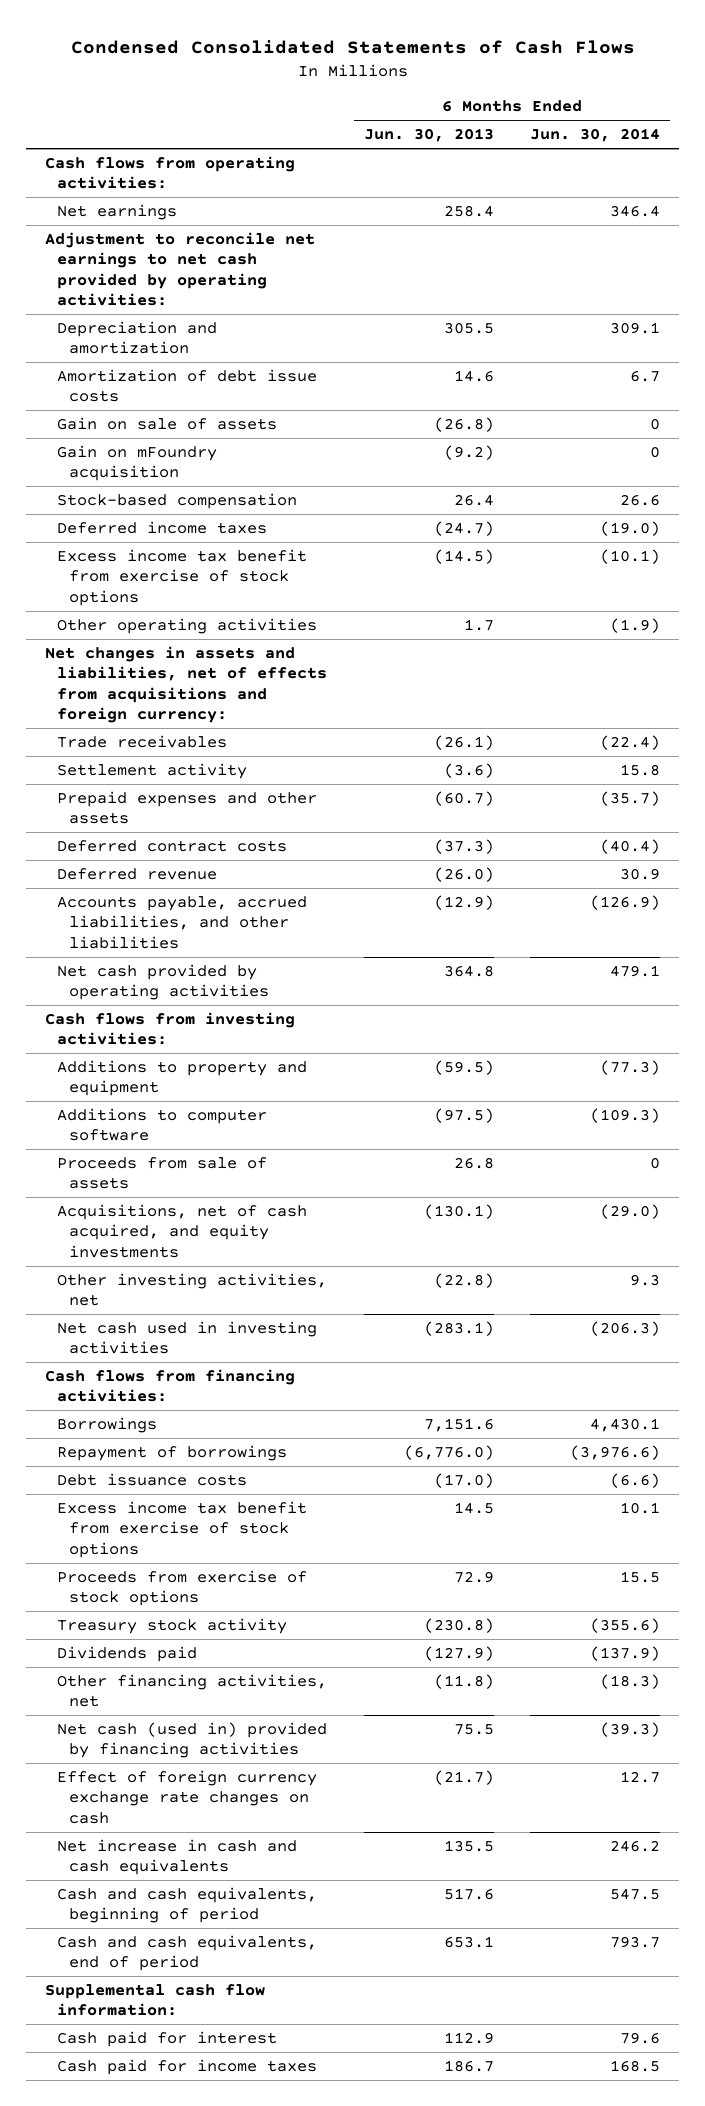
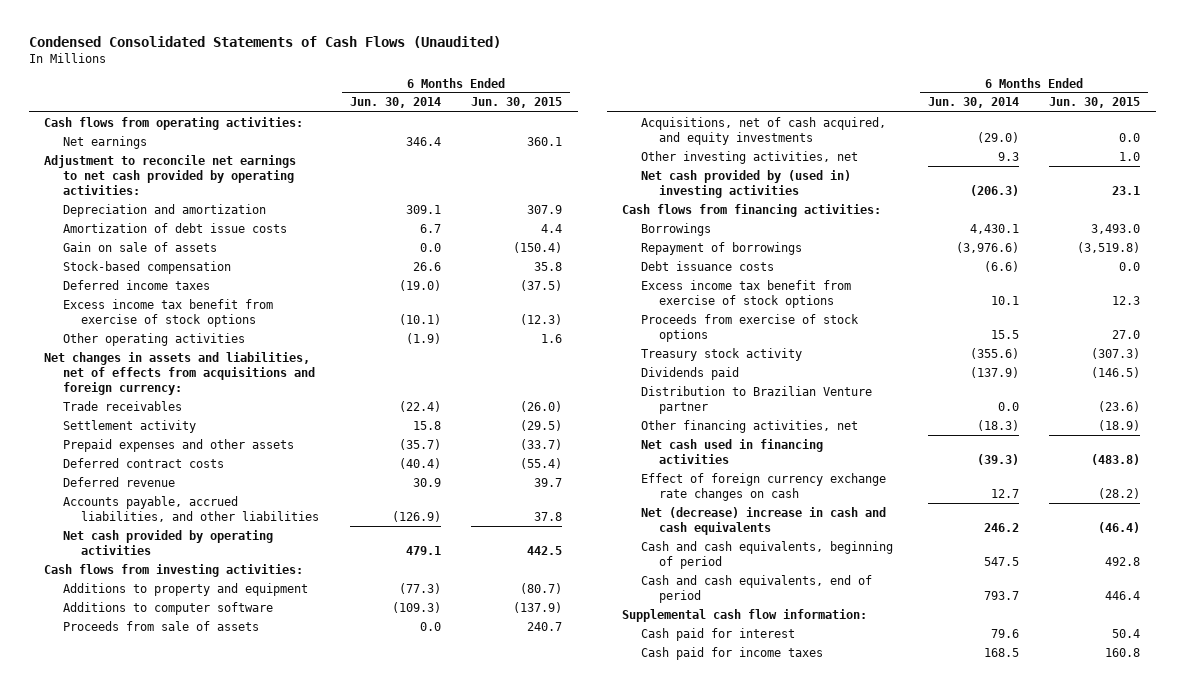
[70,39,635,54] Condensed Consolidated Statements of Cash Flows -> [28,35,501,48] Condensed Consolidated Statements of Cash Flows (Unaudited)
[363,128,494,143] Jun. 30, 2013 -> none
none -> [471,97,563,109] Jun. 30, 2015
[56,444,217,482] Gain on mFoundry acquisition -> none
[650,417,661,430] 0 -> [419,242,441,252] 0.0
[650,1156,661,1169] 0 -> [419,621,441,631] 0.0
[56,1320,317,1355] Net cash used in investing activities -> [640,169,851,198] Net cash provided by (used in) investing activities
none -> [640,385,872,414] Distribution to Brazilian Venture partner
[56,1721,327,1759] Net cash (used in) provided by financing activities -> [640,438,823,464] Net cash used in financing activities
[56,1838,297,1876] Net increase in cash and cash equivalents -> [640,506,886,535] Net (decrease) increase in cash and cash equivalents

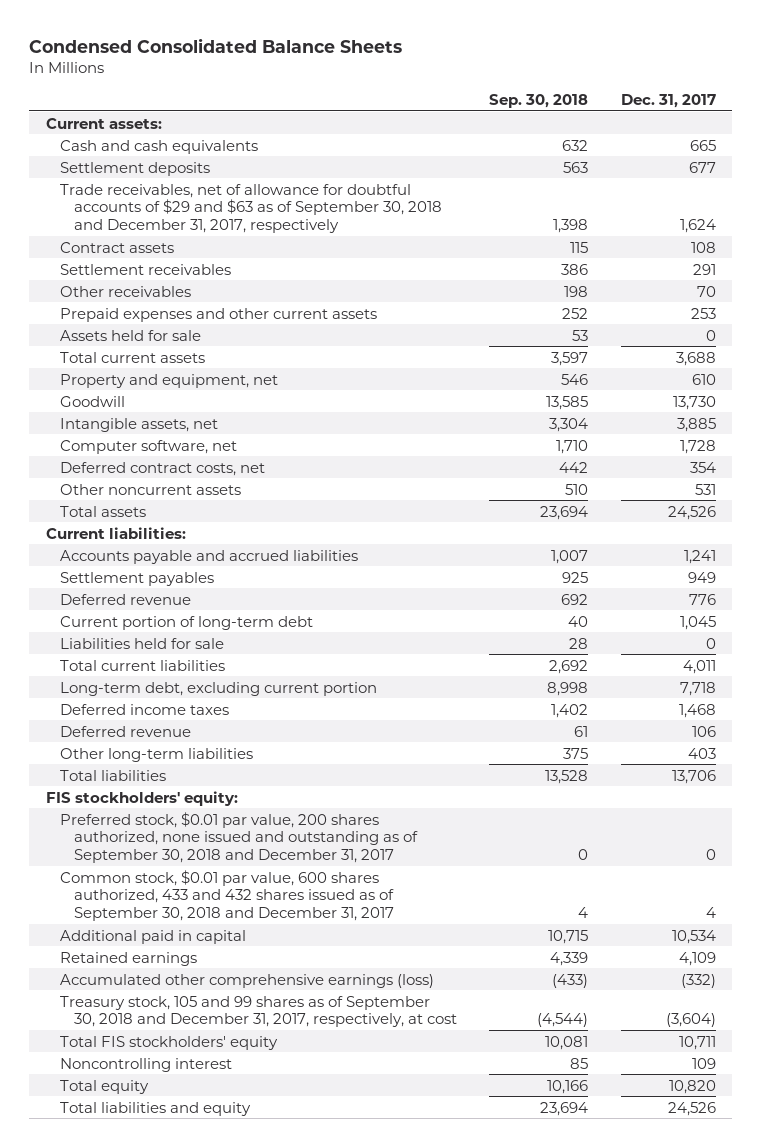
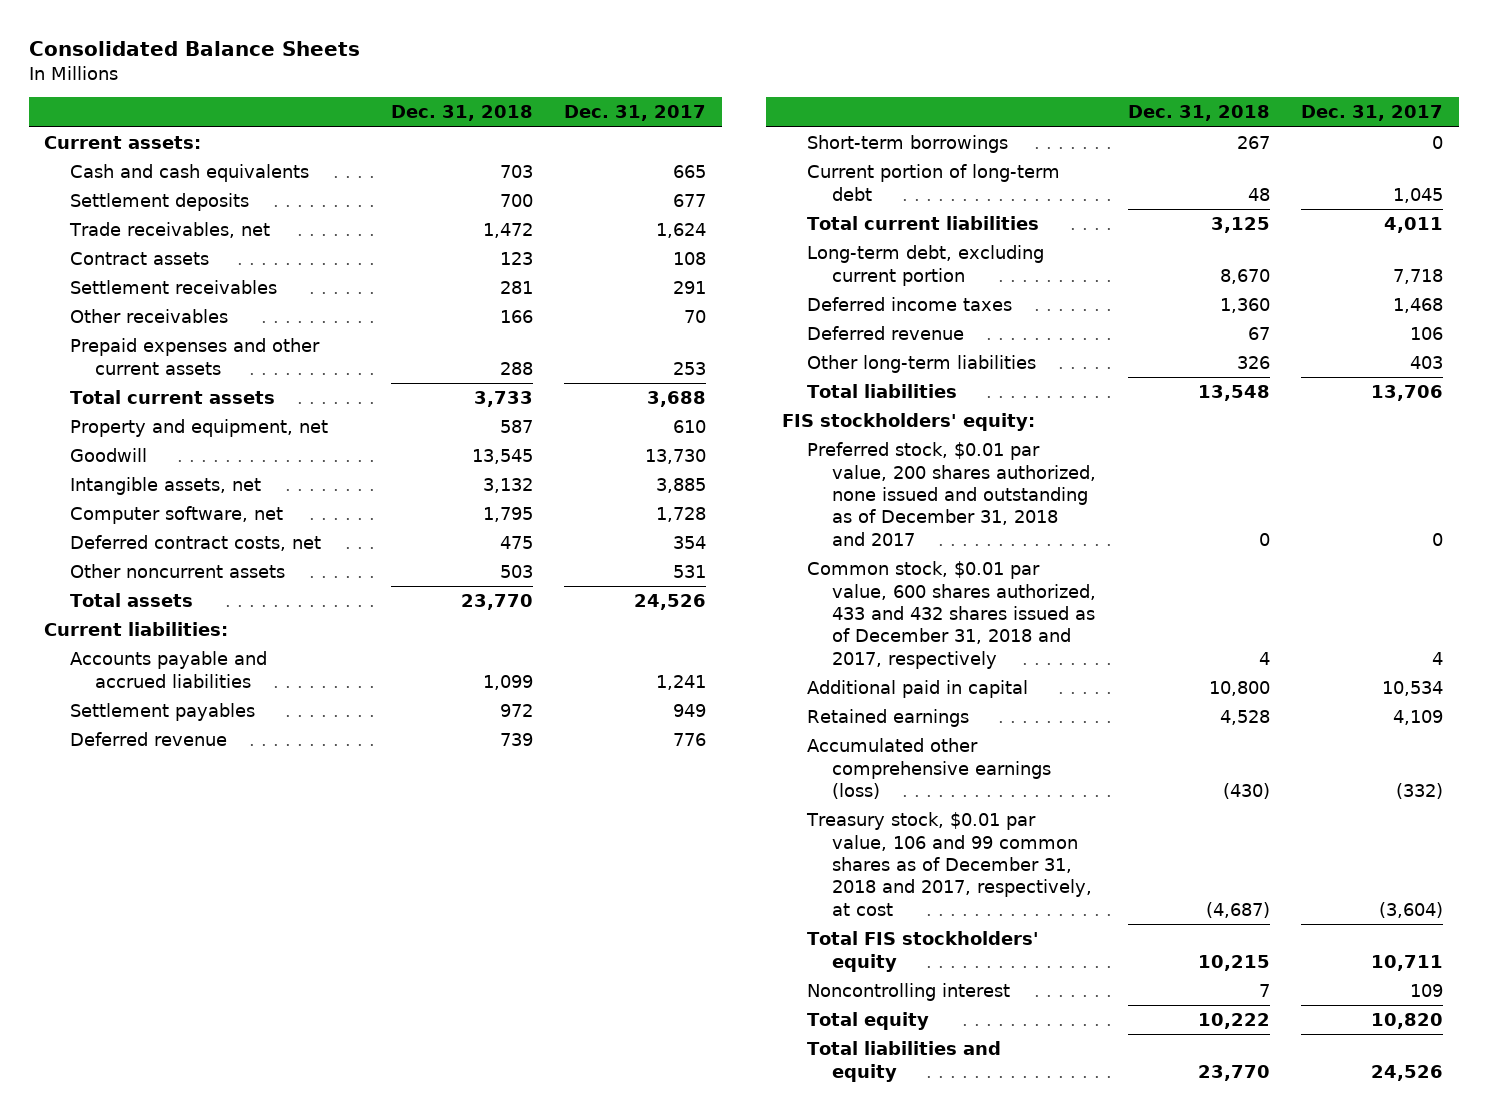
[29,37,403,53] Condensed Consolidated Balance Sheets -> [28,40,360,56] Consolidated Balance Sheets
[489,93,589,108] Sep. 30, 2018 -> none
none -> [390,105,533,122] Dec. 31, 2018
[59,183,442,234] Trade receivables, net of allowance for doubtful accounts of $29 and $63 as of September 30, 2018 and December 31, 2017, respectively -> [68,222,270,239] Trade receivables, net
[59,329,201,341] Assets held for sale -> none
none -> [806,135,1008,154] Short-term borrowings
[59,637,224,649] Liabilities held for sale -> none
[59,811,418,864] Preferred stock, $0.01 par value, 200 shares authorized, none issued and outstanding as of September 30, 2018 and December 31, 2017 -> [806,442,1097,546] Preferred stock, $0.01 par value, 200 shares authorized, none issued and outstanding as of December 31, 2018 and 2017
[59,869,394,922] Common stock, $0.01 par value, 600 shares authorized, 433 and 432 shares issued as of September 30, 2018 and December 31, 2017 -> [806,561,1097,669] Common stock, $0.01 par value, 600 shares authorized, 433 and 432 shares issued as of December 31, 2018 and 2017, respectively
[59,995,457,1028] Treasury stock, 105 and 99 shares as of September 30, 2018 and December 31, 2017, respectively, at cost -> [805,812,1093,916] Treasury stock, $0.01 par value, 106 and 99 common shares as of December 31, 2018 and 2017, respectively, at cost

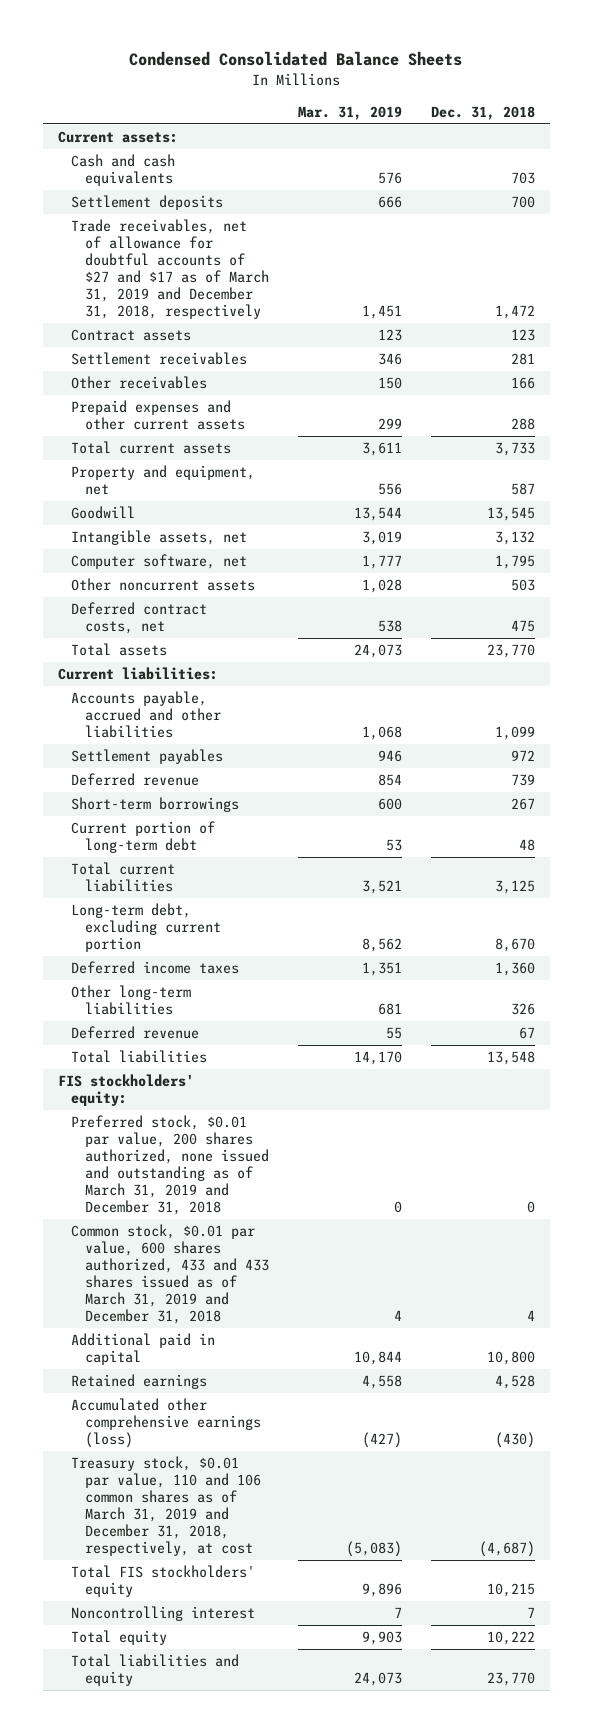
[28,40,360,56] Consolidated Balance Sheets -> [129,51,463,67] Condensed Consolidated Balance Sheets
[564,105,707,122] Dec. 31, 2017 -> none
none -> [298,105,403,120] Mar. 31, 2019
[68,222,270,239] Trade receivables, net -> [71,219,270,319] Trade receivables, net of allowance for doubtful accounts of $27 and $17 as of March 31, 2019 and December 31, 2018, respectively
[69,535,321,552] Deferred contract costs, net -> [71,602,208,635] Deferred contract costs, net
[69,651,267,688] Accounts payable and accrued liabilities -> [71,691,222,739] Accounts payable, accrued and other liabilities
[806,326,964,341] Deferred revenue -> [71,1026,200,1040] Deferred revenue
[806,442,1097,546] Preferred stock, $0.01 par value, 200 shares authorized, none issued and outstanding as of December 31, 2018 and 2017 -> [71,1115,270,1215] Preferred stock, $0.01 par value, 200 shares authorized, none issued and outstanding as of March 31, 2019 and December 31, 2018
[806,561,1097,669] Common stock, $0.01 par value, 600 shares authorized, 433 and 432 shares issued as of December 31, 2018 and 2017, respectively -> [71,1224,270,1324] Common stock, $0.01 par value, 600 shares authorized, 433 and 433 shares issued as of March 31, 2019 and December 31, 2018
[805,812,1093,916] Treasury stock, $0.01 par value, 106 and 99 common shares as of December 31, 2018 and 2017, respectively, at cost -> [71,1456,262,1556] Treasury stock, $0.01 par value, 110 and 106 common shares as of March 31, 2019 and December 31, 2018, respectively, at cost

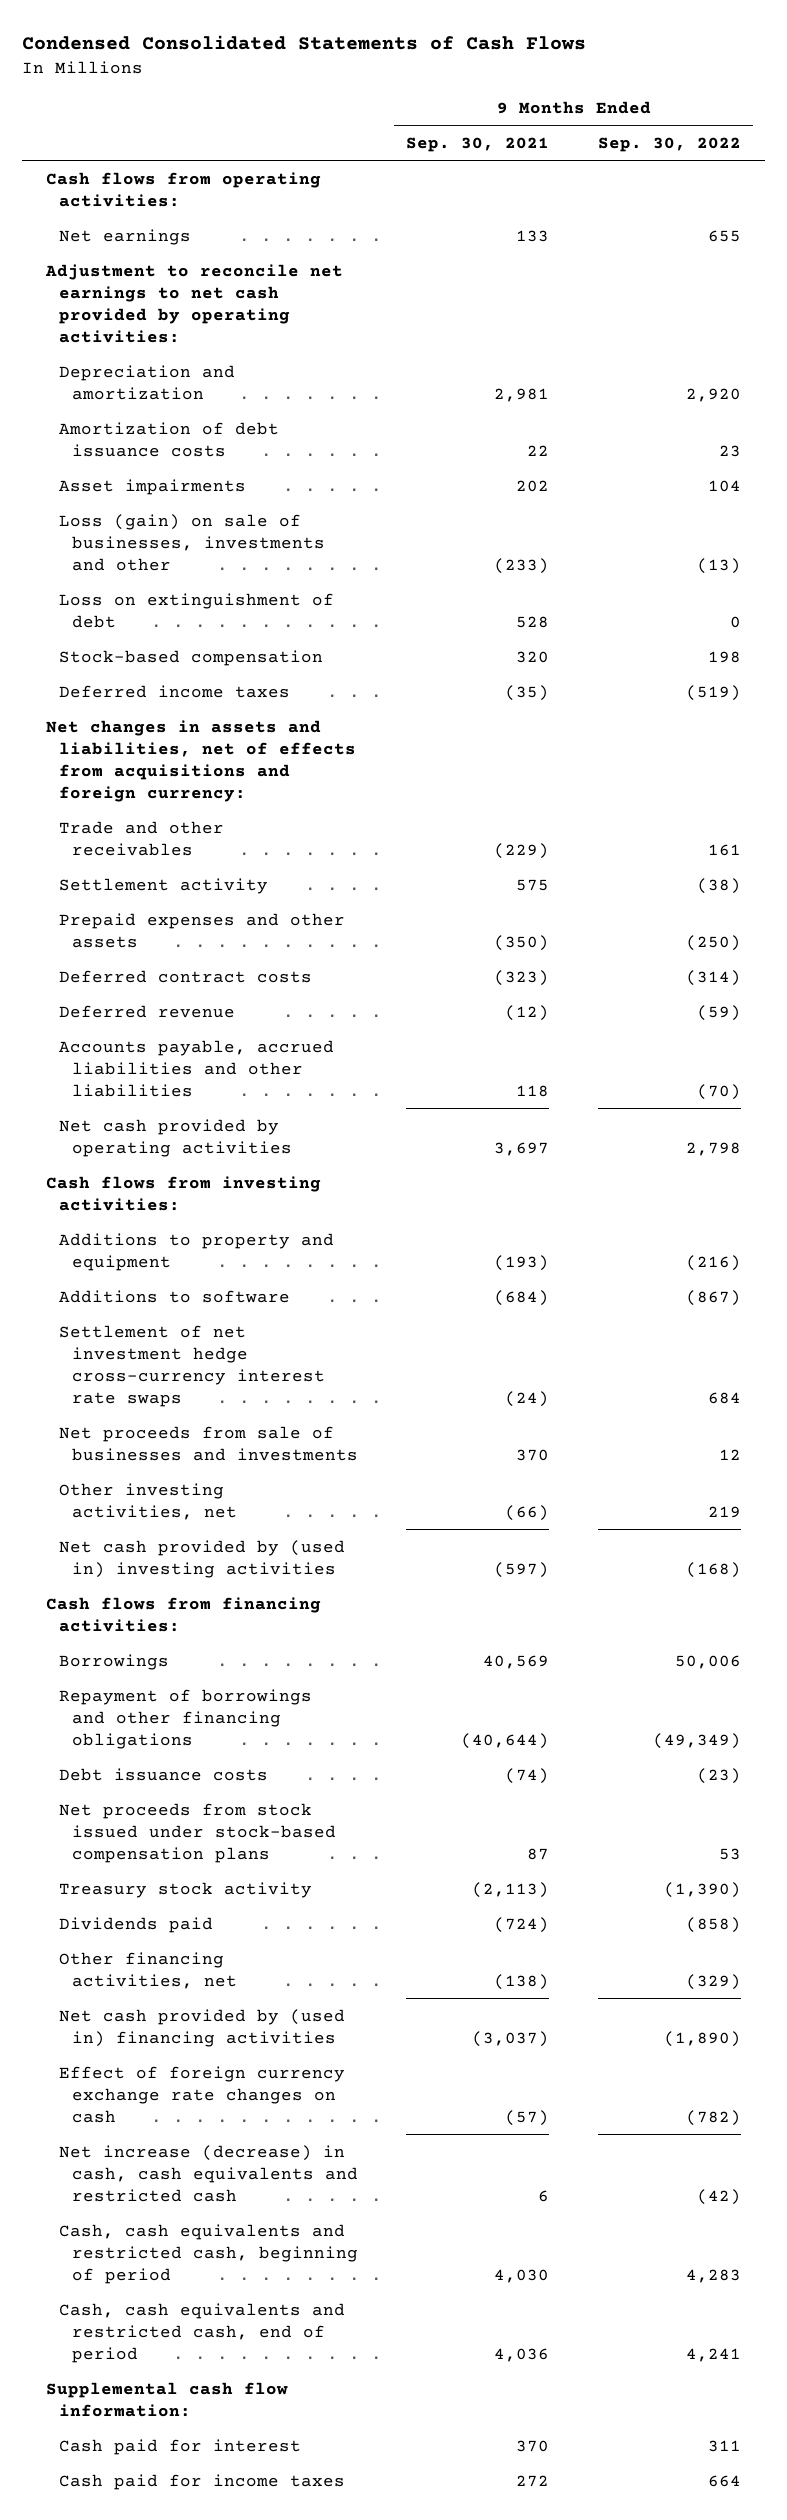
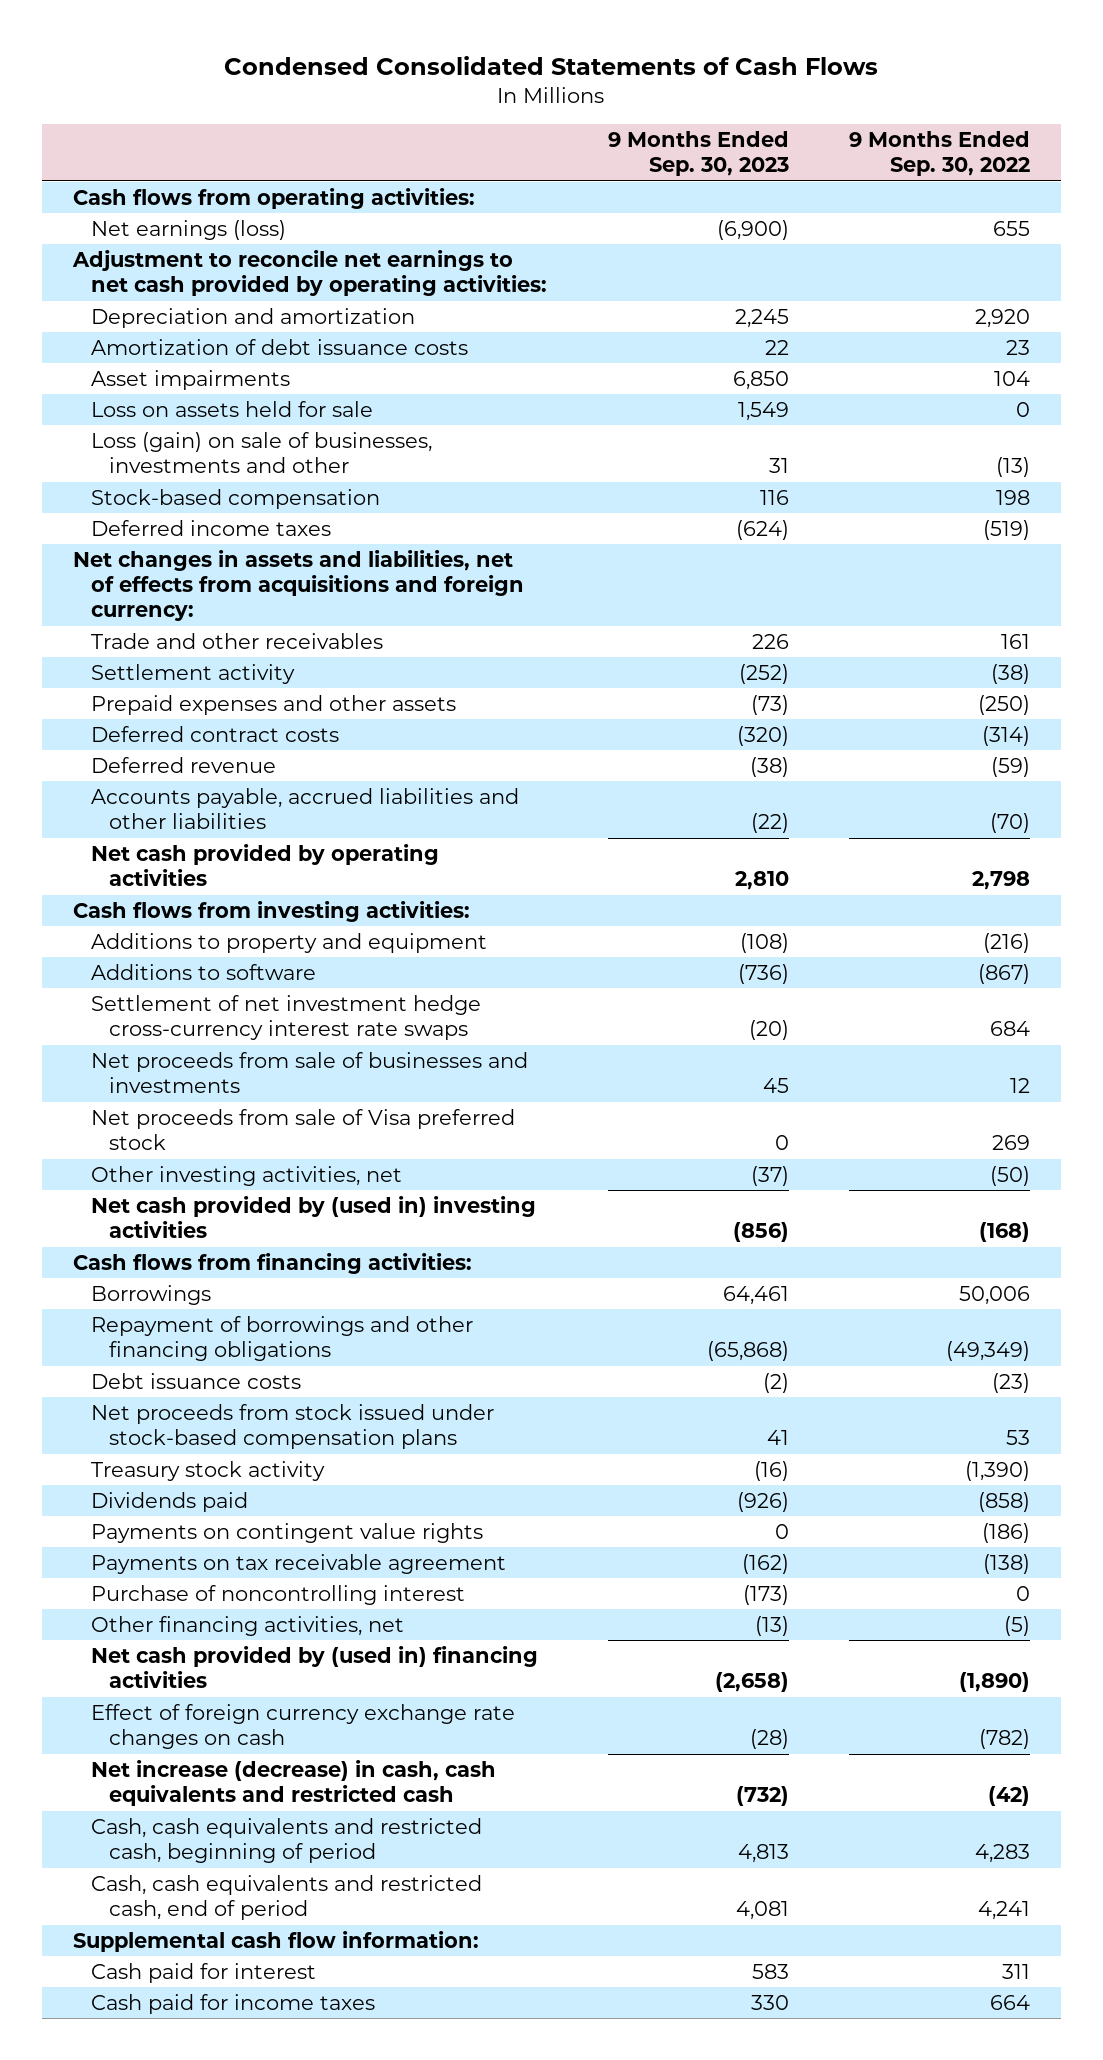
[406,136,550,152] Sep. 30, 2021 -> none
none -> [607,131,789,177] 9 Months Ended Sep. 30, 2023
[59,228,192,245] Net earnings -> [90,220,286,241] Net earnings (loss)
none -> [90,401,373,418] Loss on assets held for sale
[59,592,335,628] Loss on extinguishment of debt -> none
none -> [90,1109,515,1151] Net proceeds from sale of Visa preferred stock
[707,1505,741,1518] 219 -> [990,1166,1031,1187] (50)
none -> [90,1523,483,1544] Payments on contingent value rights
none -> [90,1554,506,1575] Payments on tax receivable agreement
none -> [90,1585,465,1606] Purchase of noncontrolling interest
[685,1973,741,1990] (329) -> [1004,1616,1031,1637] (5)

